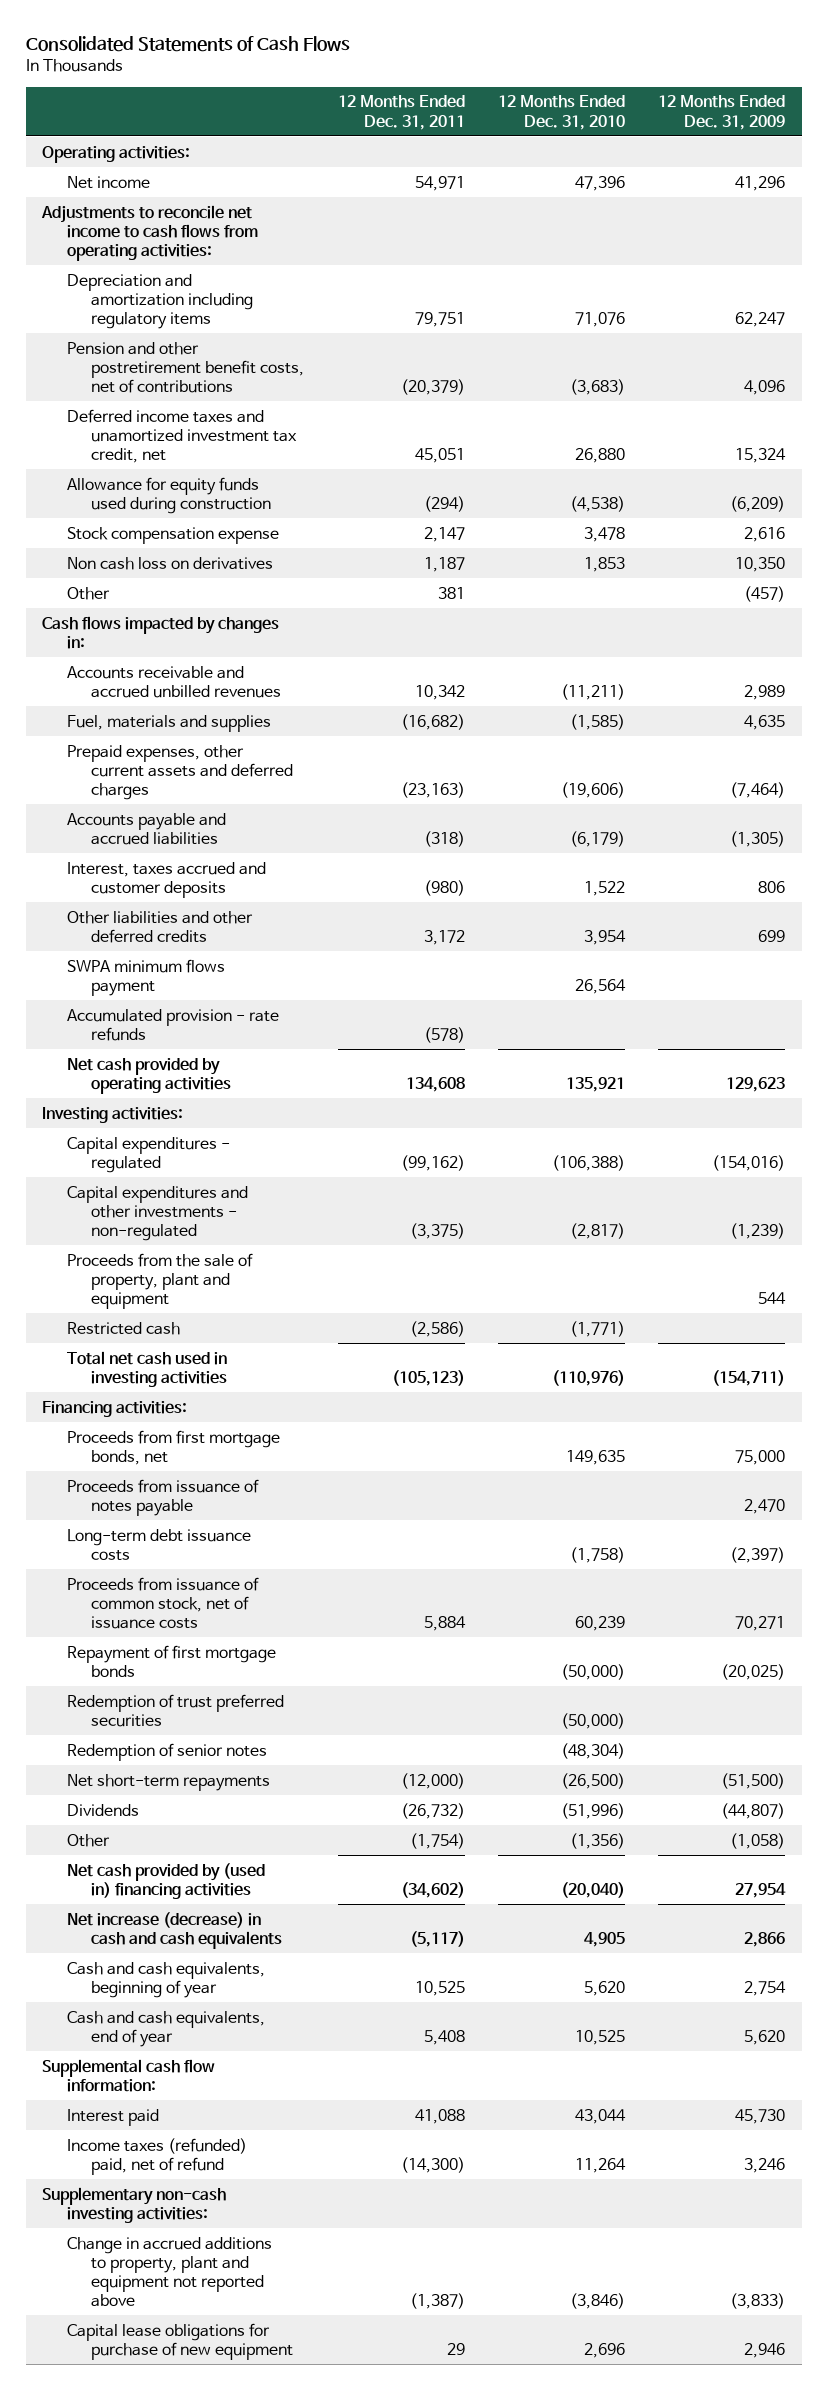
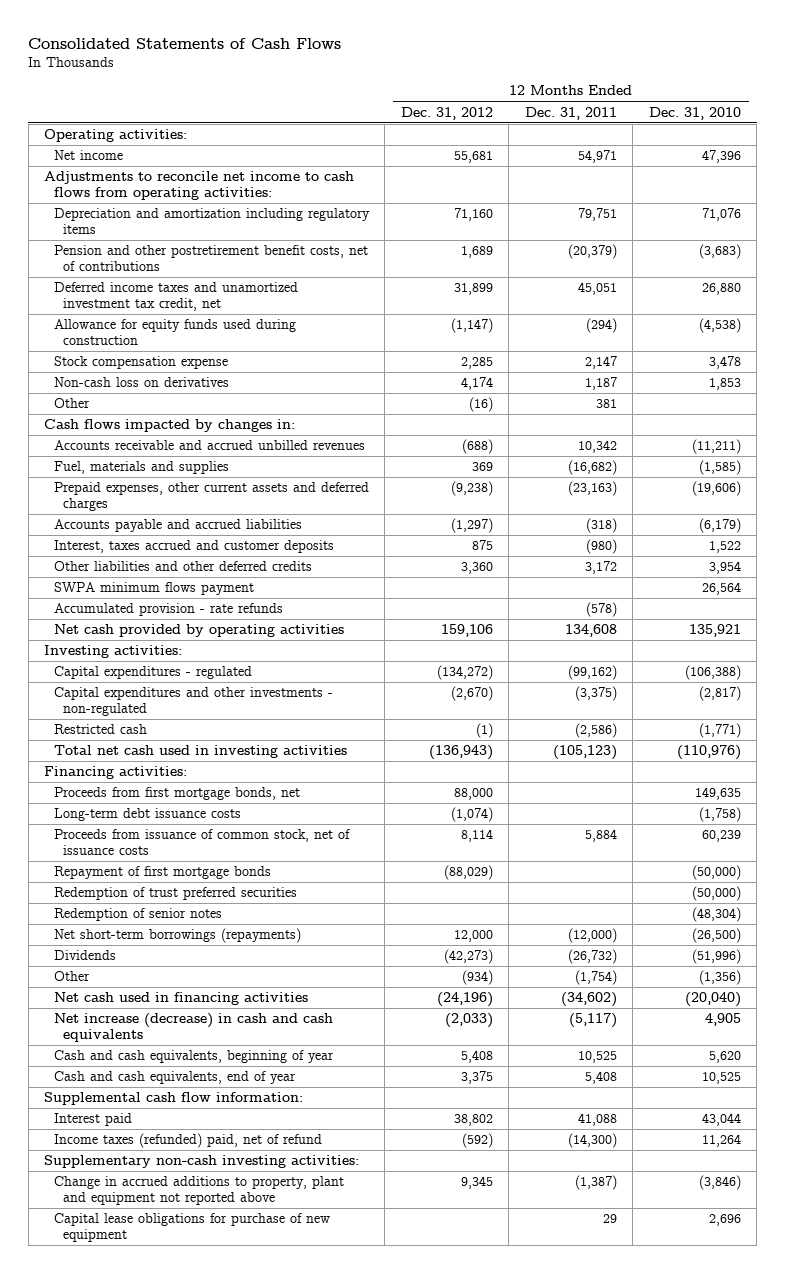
[658,95,786,130] 12 Months Ended Dec. 31, 2009 -> none
none -> [400,106,493,120] Dec. 31, 2012
[66,556,273,570] Non cash loss on derivatives -> [53,377,229,388] Non-cash loss on derivatives
[66,1252,253,1309] Proceeds from the sale of property, plant and equipment -> none
[66,1478,259,1516] Proceeds from issuance of notes payable -> none
[66,1773,270,1791] Net short-term repayments -> [53,928,301,944] Net short-term borrowings (repayments)
[66,1862,265,1899] Net cash provided by (used in) financing activities -> [53,992,308,1006] Net cash used in financing activities

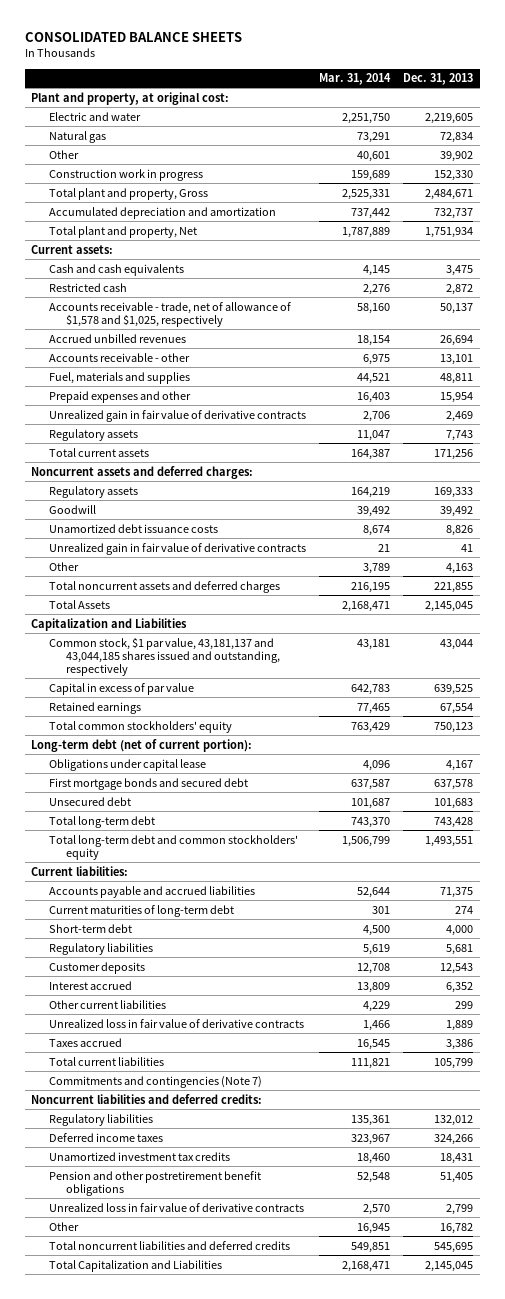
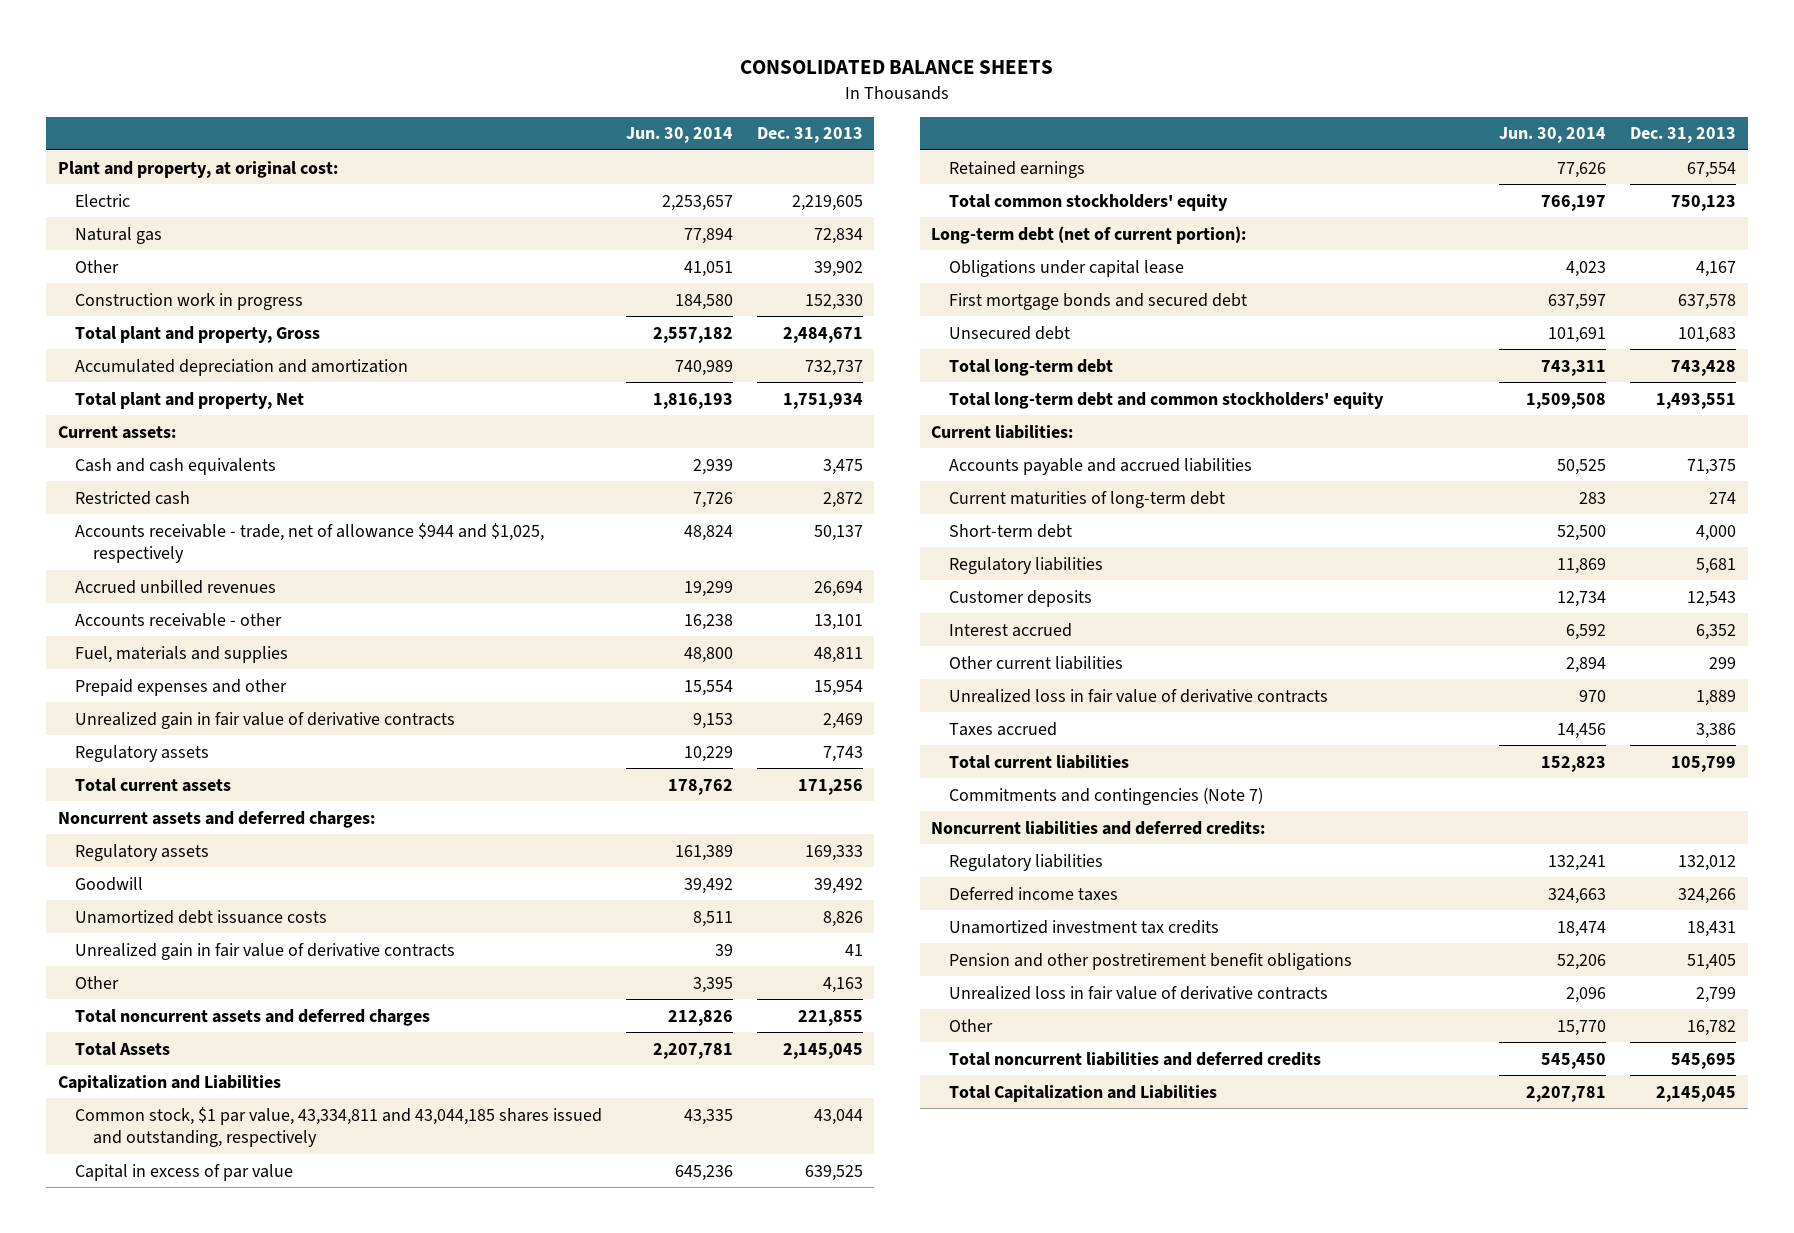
[319,73,392,86] Mar. 31, 2014 -> none
none -> [626,127,734,144] Jun. 30, 2014
[48,111,141,121] Electric and water -> [75,193,131,207] Electric
[48,301,291,327] Accounts receivable - trade, net of allowance of $1,578 and $1,025, respectively -> [75,522,545,564] Accounts receivable - trade, net of allowance $944 and $1,025, respectively
[48,636,281,676] Common stock, $1 par value, 43,181,137 and 43,044,185 shares issued and outstanding, respectively -> [75,1106,603,1148] Common stock, $1 par value, 43,334,811 and 43,044,185 shares issued and outstanding, respectively

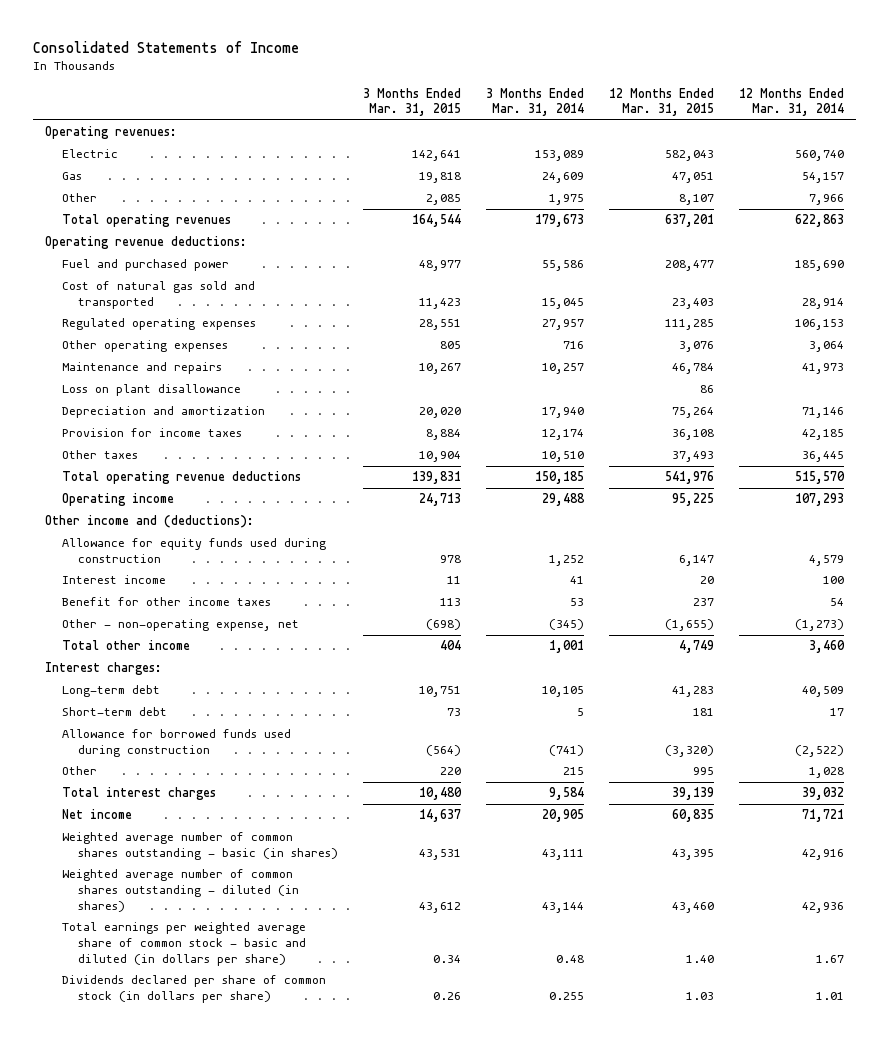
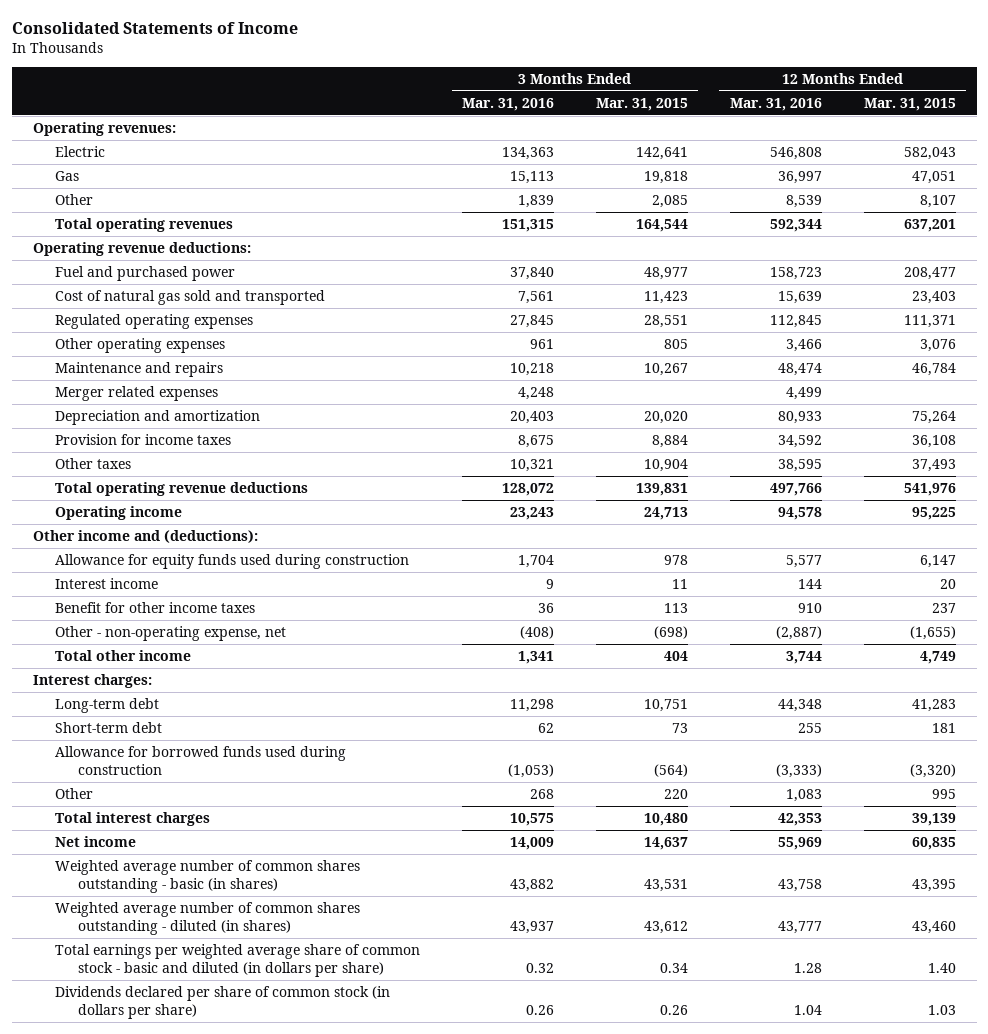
[485,87,584,117] 3 Months Ended Mar. 31, 2014 -> none
[738,87,844,117] 12 Months Ended Mar. 31, 2014 -> none
none -> [462,98,555,112] Mar. 31, 2016
none -> [729,98,822,112] Mar. 31, 2016
[664,319,714,331] 111,285 -> [903,315,956,329] 111,371
[61,384,241,397] Loss on plant disallowance -> none
none -> [55,386,219,402] Merger related expenses

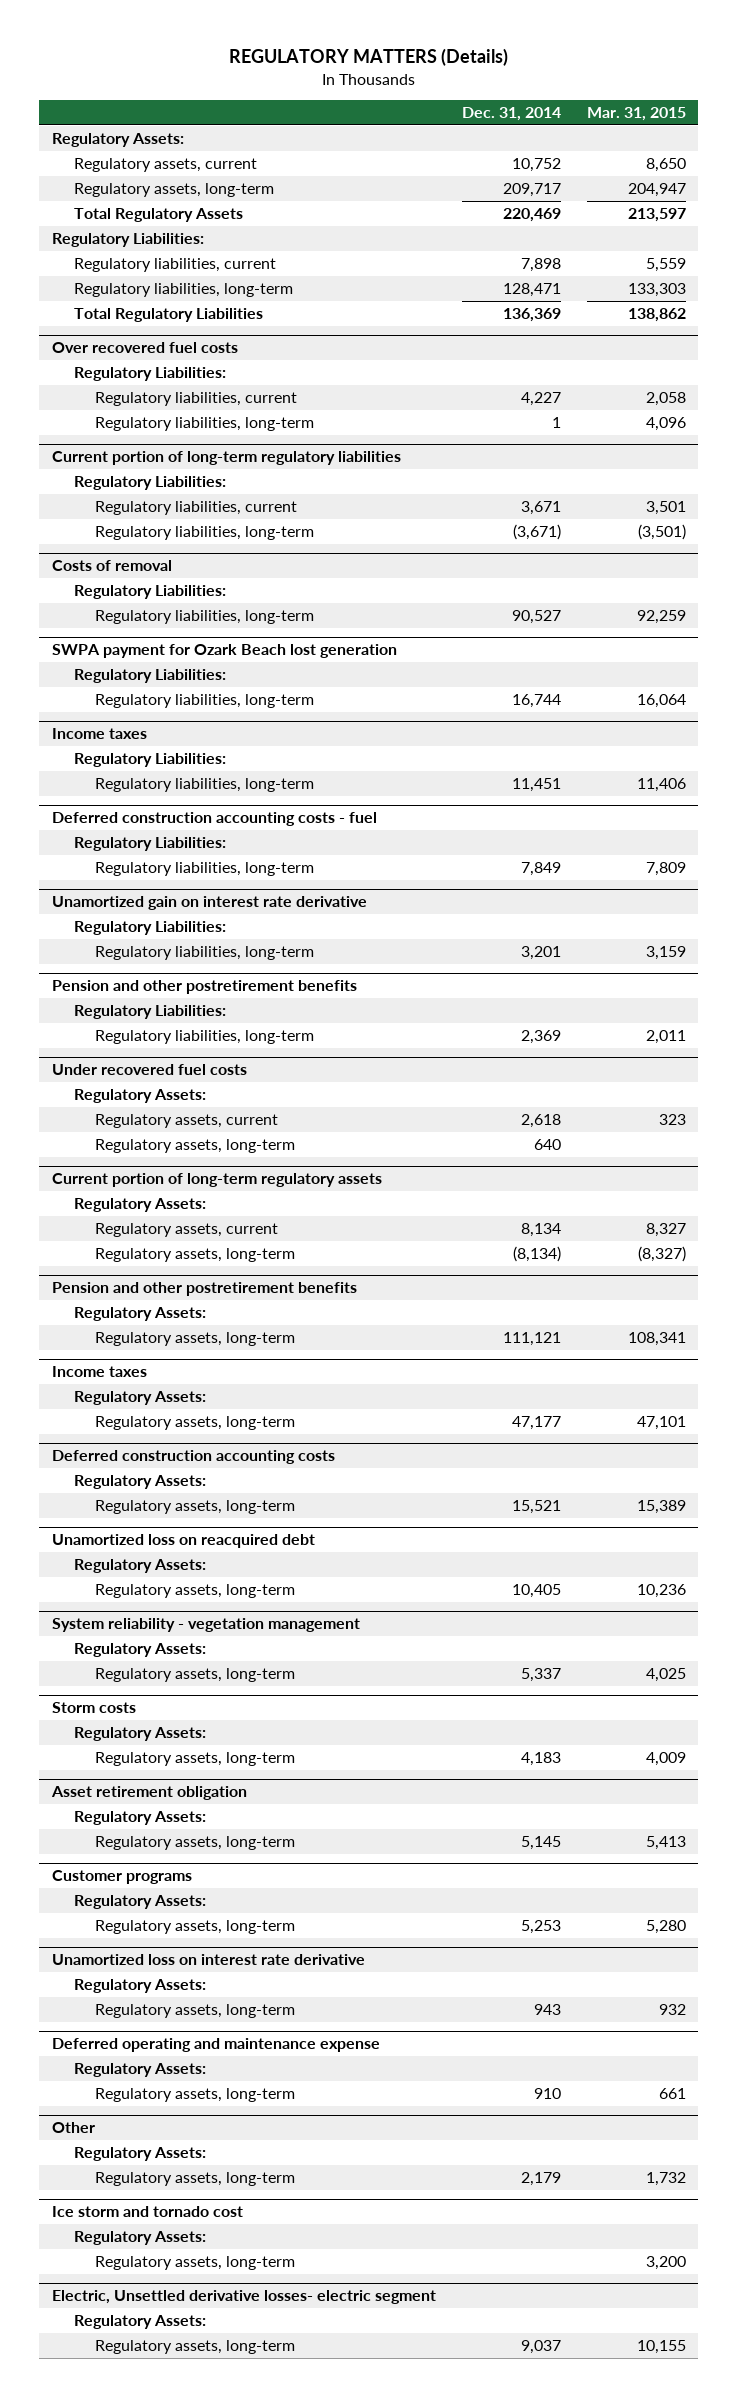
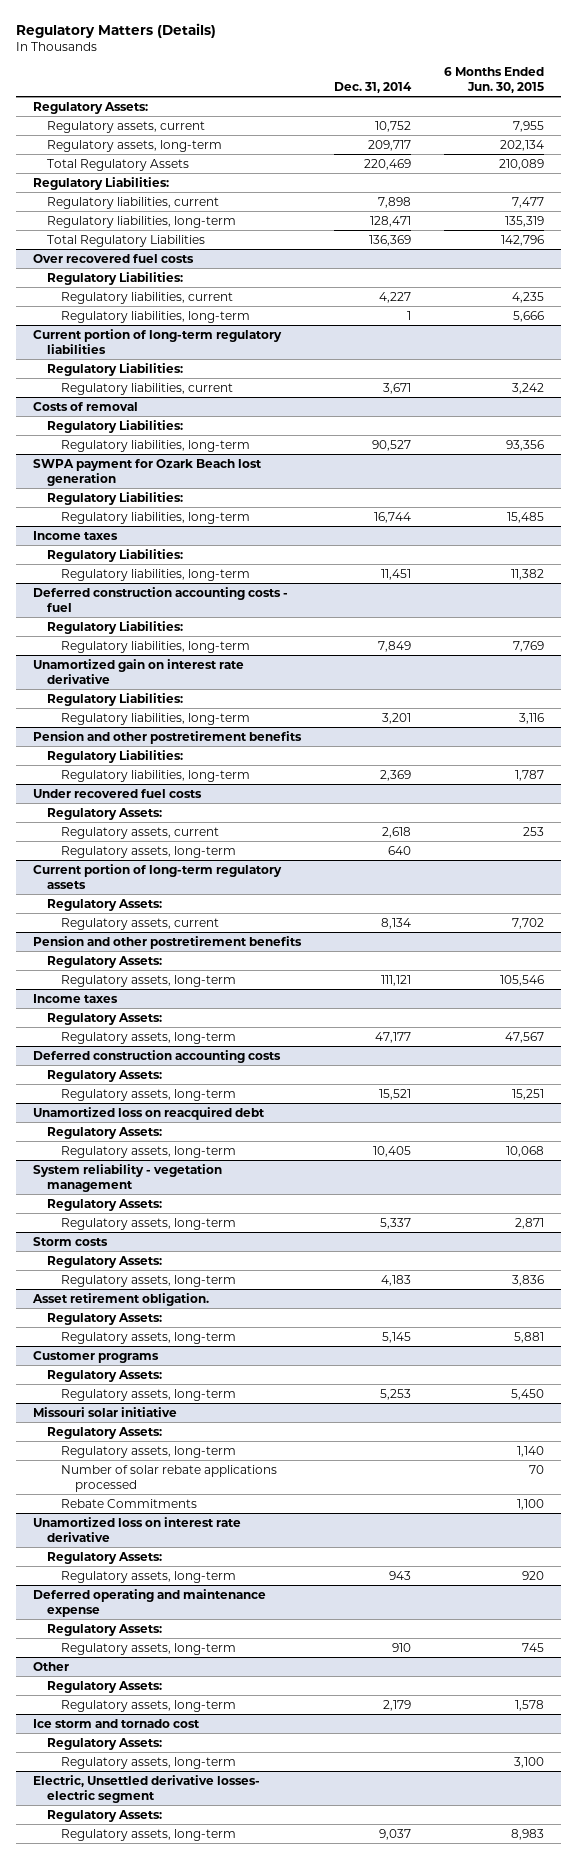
[228,48,508,67] REGULATORY MATTERS (Details) -> [16,22,217,38] Regulatory Matters (Details)
[586,107,686,122] Mar. 31, 2015 -> none
none -> [443,67,544,94] 6 Months Ended Jun. 30, 2015
[95,525,315,540] Regulatory liabilities, long-term -> none
[95,1247,296,1262] Regulatory assets, long-term -> none
[51,1786,248,1801] Asset retirement obligation -> [31,1292,209,1306] Asset retirement obligation.
none -> [32,1406,177,1417] Missouri solar initiative
none -> [46,1426,162,1439] Regulatory Assets:
none -> [61,1445,237,1458] Regulatory assets, long-term
none -> [61,1464,278,1492] Number of solar rebate applications processed
none -> [61,1498,198,1508] Rebate Commitments

